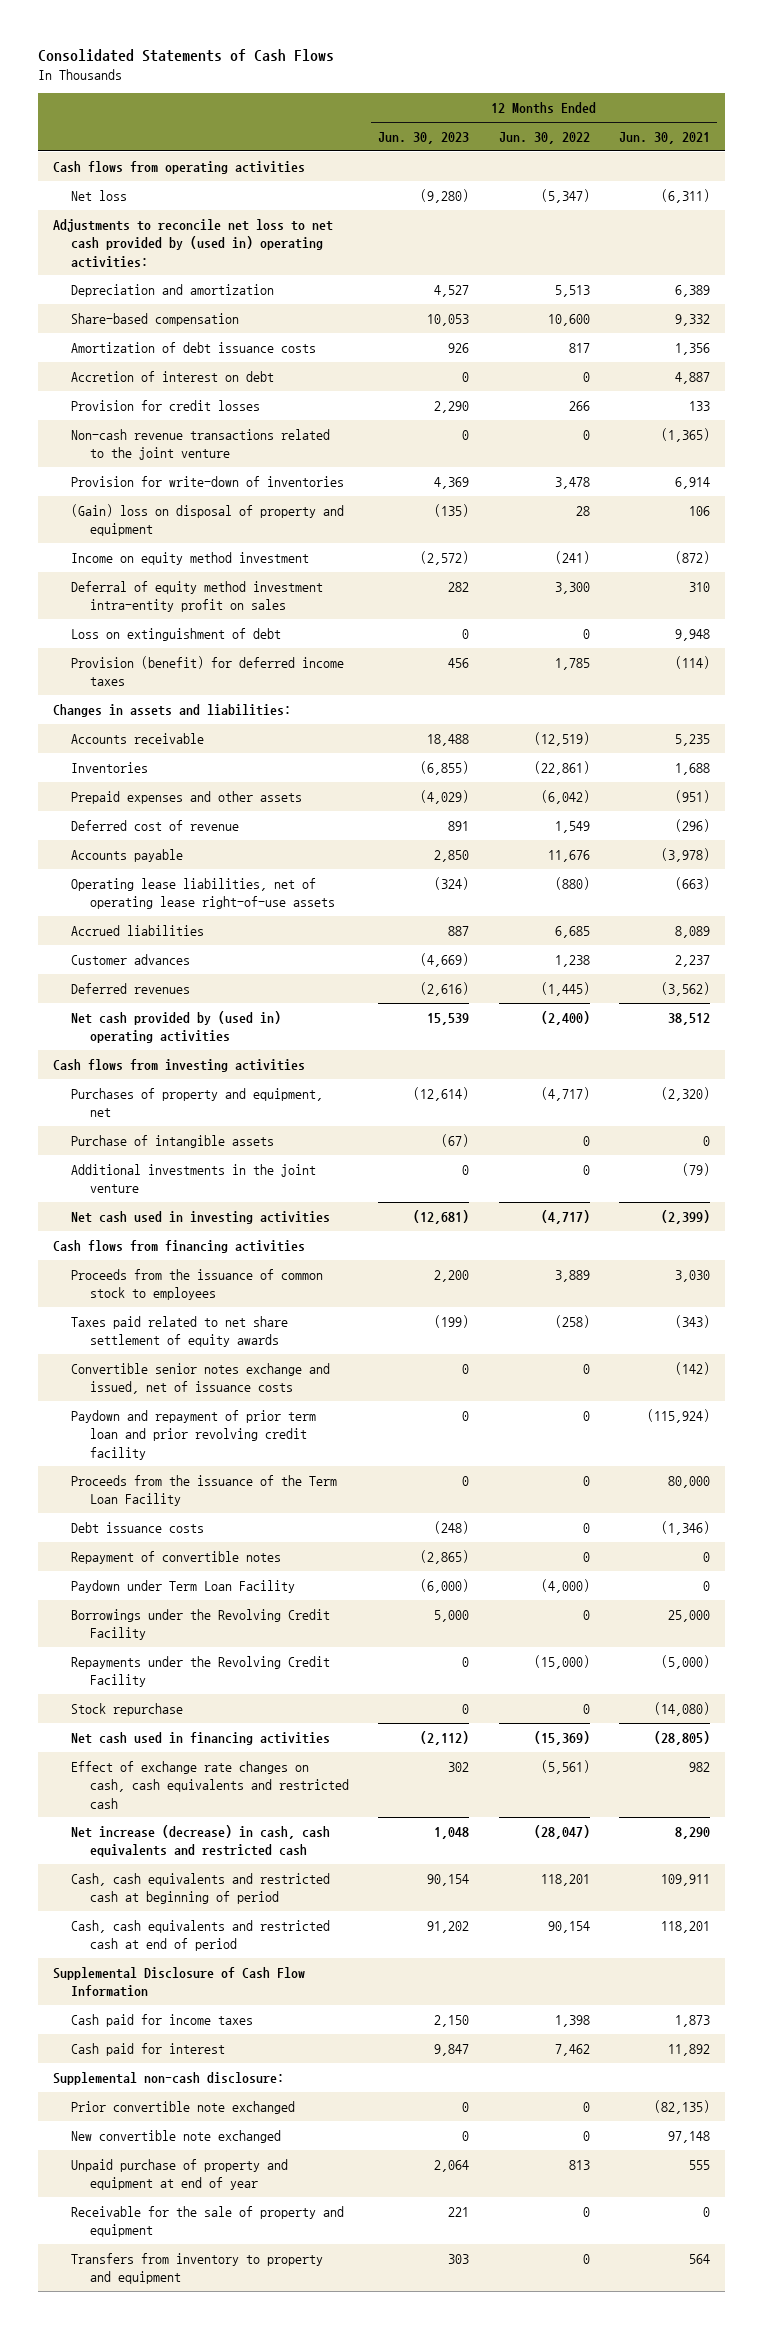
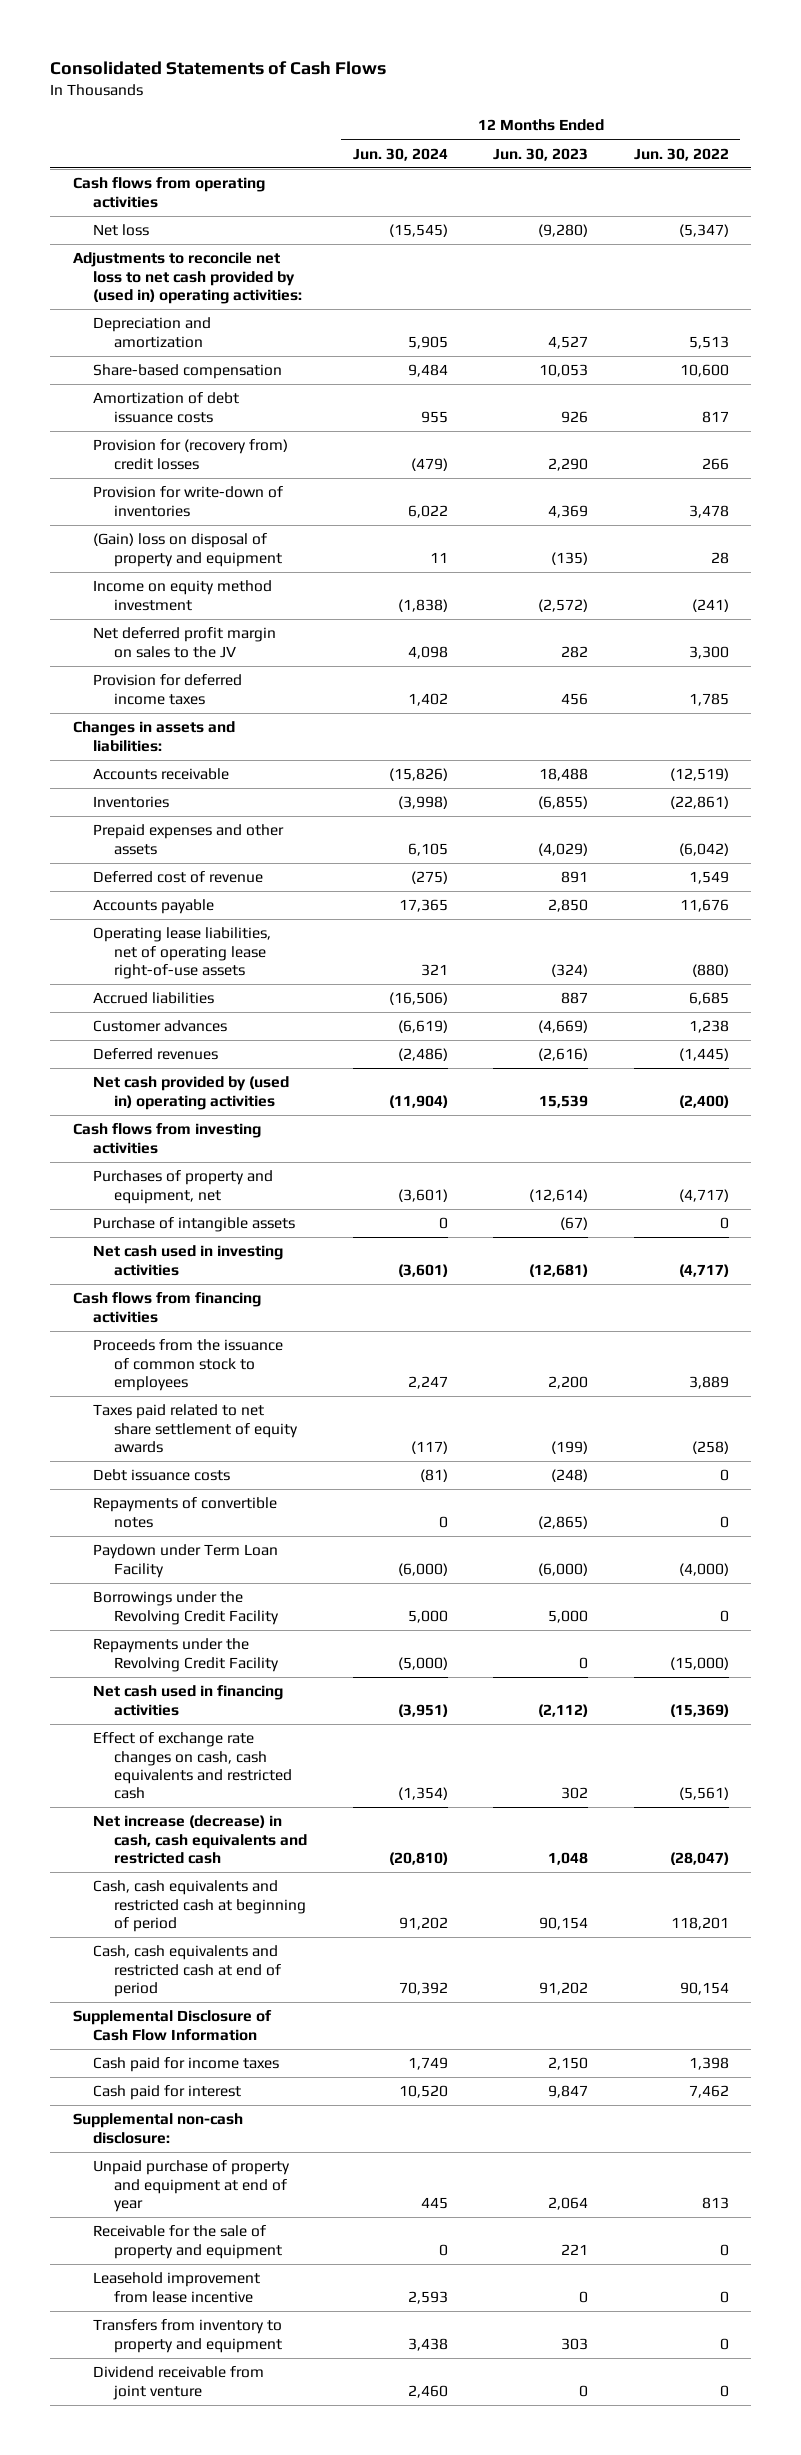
[618,132,710,145] Jun. 30, 2021 -> none
none -> [352,147,448,161] Jun. 30, 2024
[71,370,275,382] Accretion of interest on debt -> none
[71,428,331,461] Non-cash revenue transactions related to the joint venture -> none
[71,399,261,411] Provision for credit losses -> [93,439,289,470] Provision for (recovery from) credit losses
[71,627,282,641] Loss on extinguishment of debt -> none
[71,580,324,613] Deferral of equity method investment intra-entity profit on sales -> [93,627,277,658] Net deferred profit margin on sales to the JV
[71,655,345,687] Provision (benefit) for deferred income taxes -> [93,674,243,705] Provision for deferred income taxes
[71,1163,317,1194] Additional investments in the joint venture -> none
[71,1362,331,1395] Convertible senior notes exchange and issued, net of issuance costs -> none
[71,1409,317,1460] Paydown and repayment of prior term loan and prior revolving credit facility -> none
[71,1474,338,1507] Proceeds from the issuance of the Term Loan Facility -> none
[71,1550,282,1564] Repayment of convertible notes -> [93,1497,278,1528] Repayments of convertible notes
[71,1702,184,1716] Stock repurchase -> none
[71,2100,296,2114] Prior convertible note exchanged -> none
[71,2129,282,2143] New convertible note exchanged -> none
none -> [93,2272,261,2303] Leasehold improvement from lease incentive
none -> [93,2366,265,2400] Dividend receivable from joint venture

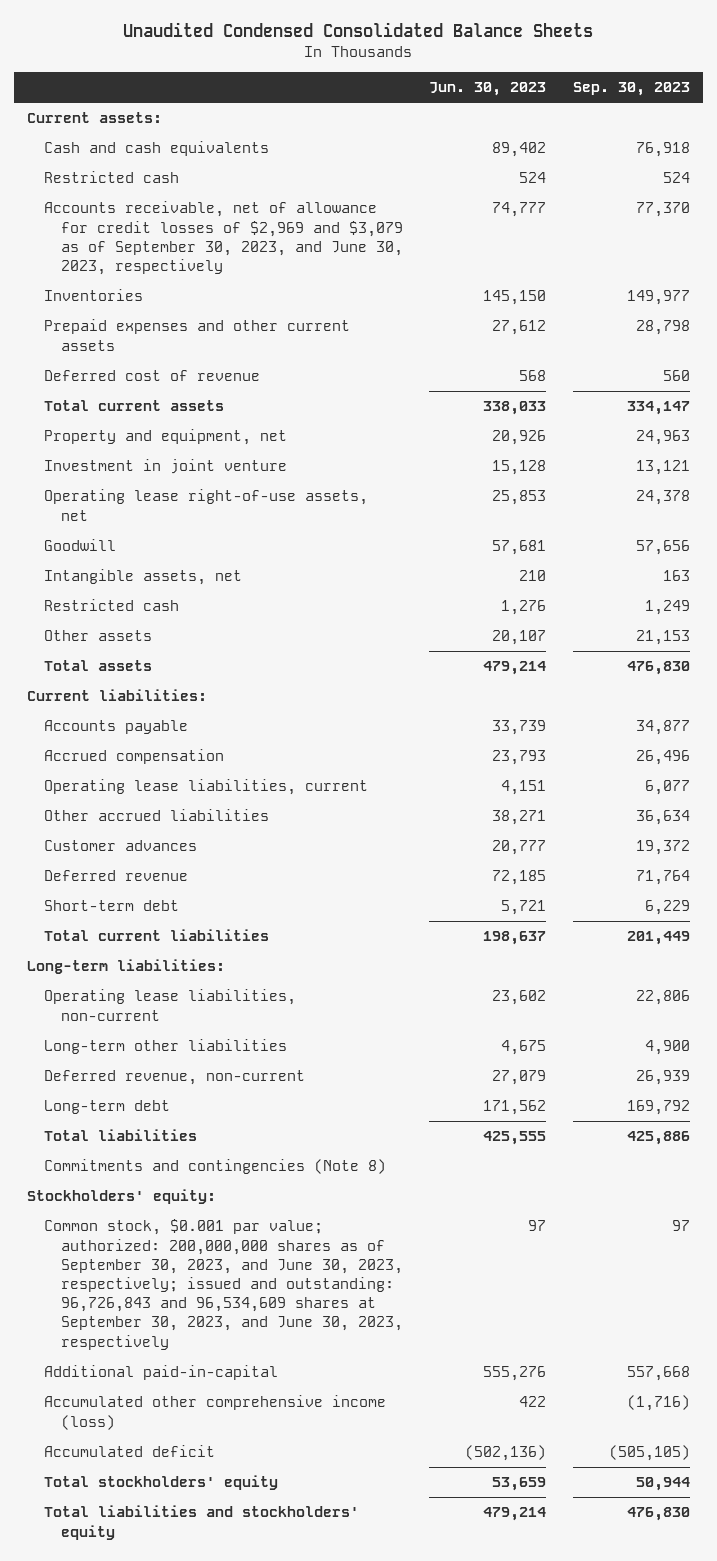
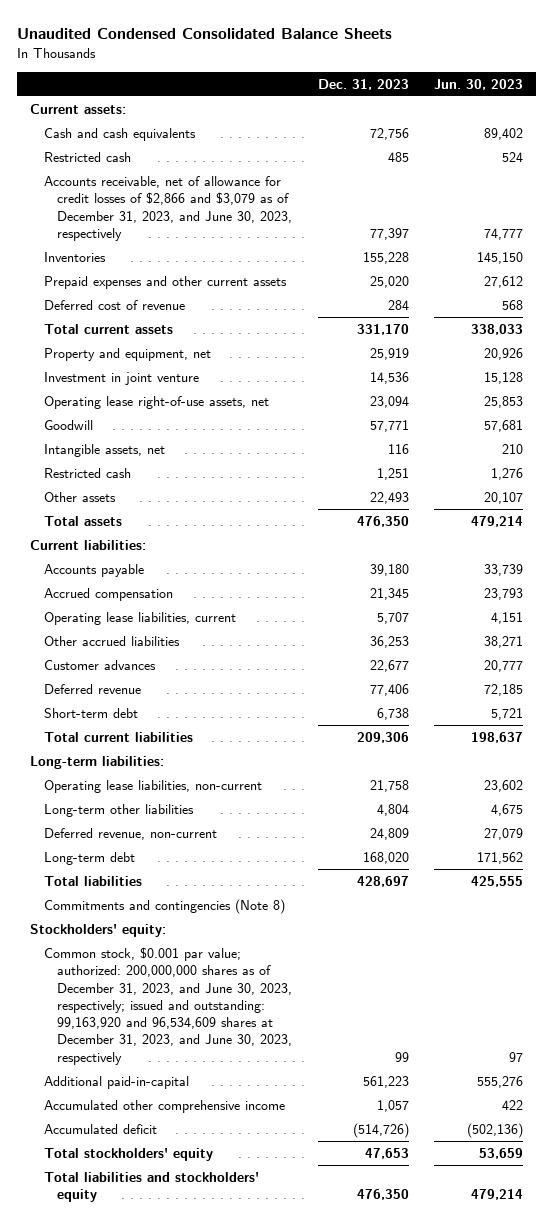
[572,82,690,97] Sep. 30, 2023 -> none
none -> [317,78,409,90] Dec. 31, 2023
[43,201,403,276] Accounts receivable, net of allowance for credit losses of $2,969 and $3,079 as of September 30, 2023, and June 30, 2023, respectively -> [43,175,292,241] Accounts receivable, net of allowance for credit losses of $2,866 and $3,079 as of December 31, 2023, and June 30, 2023, respectively
[43,1219,403,1350] Common stock, $0.001 par value; authorized: 200,000,000 shares as of September 30, 2023, and June 30, 2023, respectively; issued and outstanding: 96,726,843 and 96,534,609 shares at September 30, 2023, and June 30, 2023, respectively -> [43,946,292,1065] Common stock, $0.001 par value; authorized: 200,000,000 shares as of December 31, 2023, and June 30, 2023, respectively; issued and outstanding: 99,163,920 and 96,534,609 shares at December 31, 2023, and June 30, 2023, respectively
[43,1395,386,1430] Accumulated other comprehensive income (loss) -> [43,1099,285,1113] Accumulated other comprehensive income

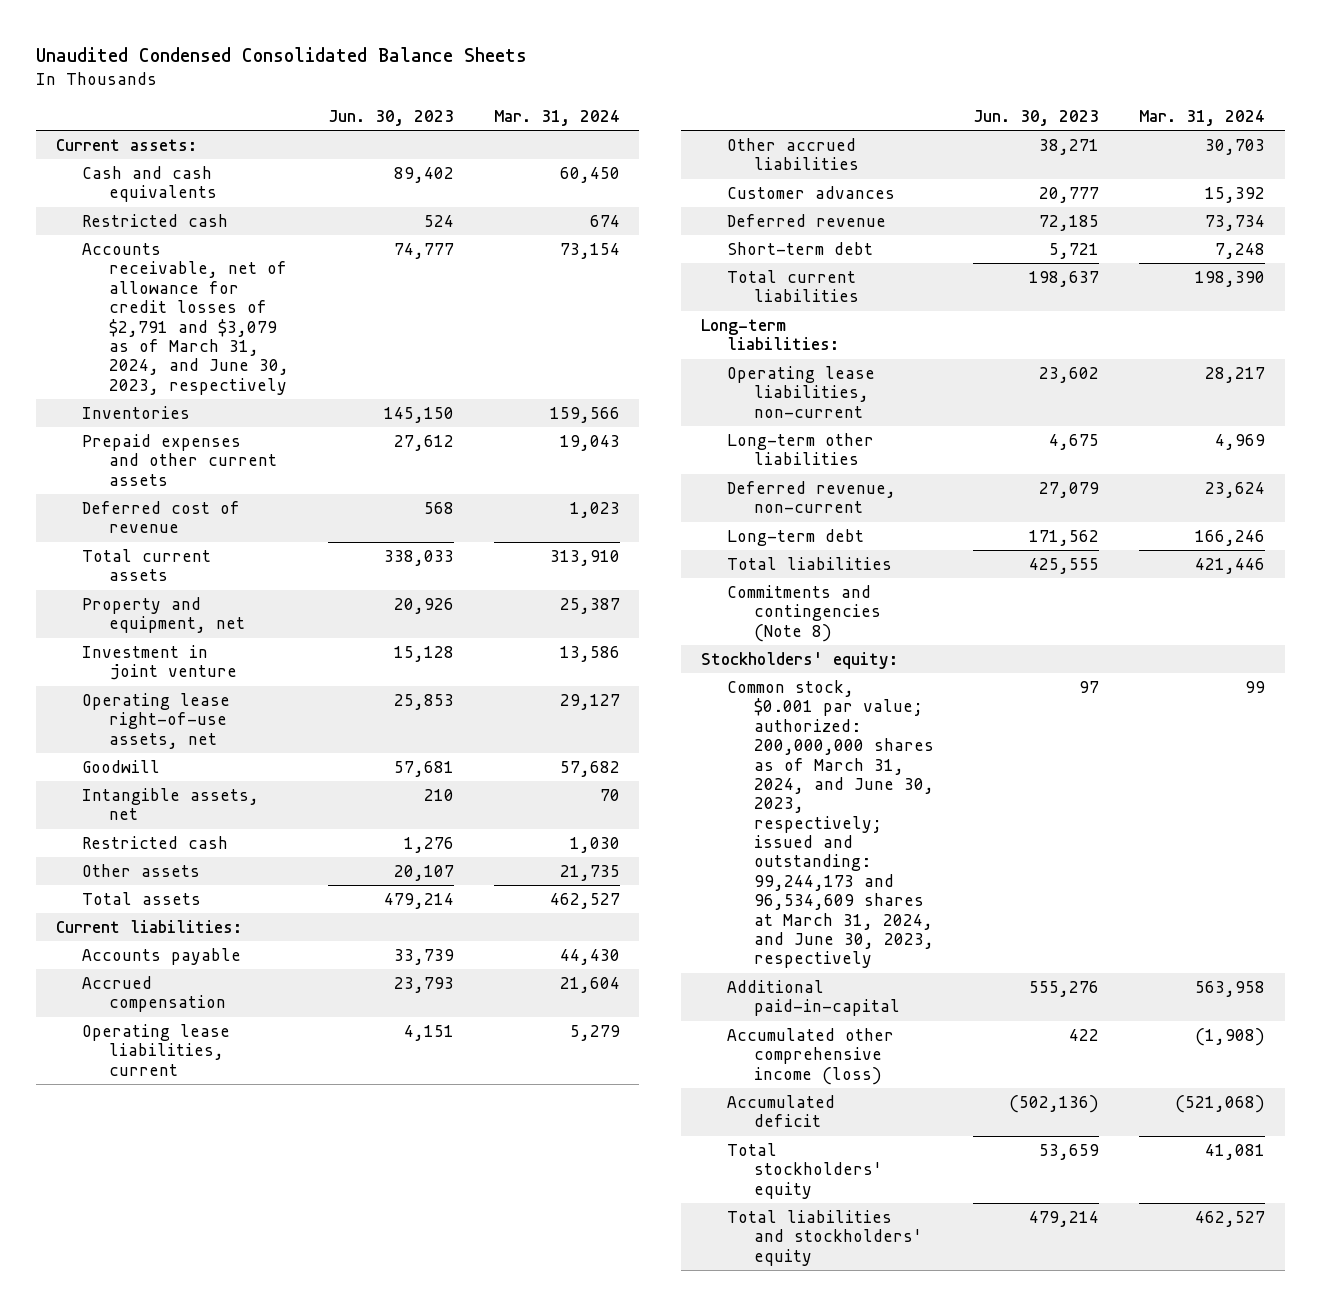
[317,78,409,90] Dec. 31, 2023 -> none
none -> [493,109,620,126] Mar. 31, 2024
[43,175,292,241] Accounts receivable, net of allowance for credit losses of $2,866 and $3,079 as of December 31, 2023, and June 30, 2023, respectively -> [82,243,289,395] Accounts receivable, net of allowance for credit losses of $2,791 and $3,079 as of March 31, 2024, and June 30, 2023, respectively
[43,946,292,1065] Common stock, $0.001 par value; authorized: 200,000,000 shares as of December 31, 2023, and June 30, 2023, respectively; issued and outstanding: 99,163,920 and 96,534,609 shares at December 31, 2023, and June 30, 2023, respectively -> [727,680,934,969] Common stock, $0.001 par value; authorized: 200,000,000 shares as of March 31, 2024, and June 30, 2023, respectively; issued and outstanding: 99,244,173 and 96,534,609 shares at March 31, 2024, and June 30, 2023, respectively
[43,1099,285,1113] Accumulated other comprehensive income -> [727,1028,895,1085] Accumulated other comprehensive income (loss)

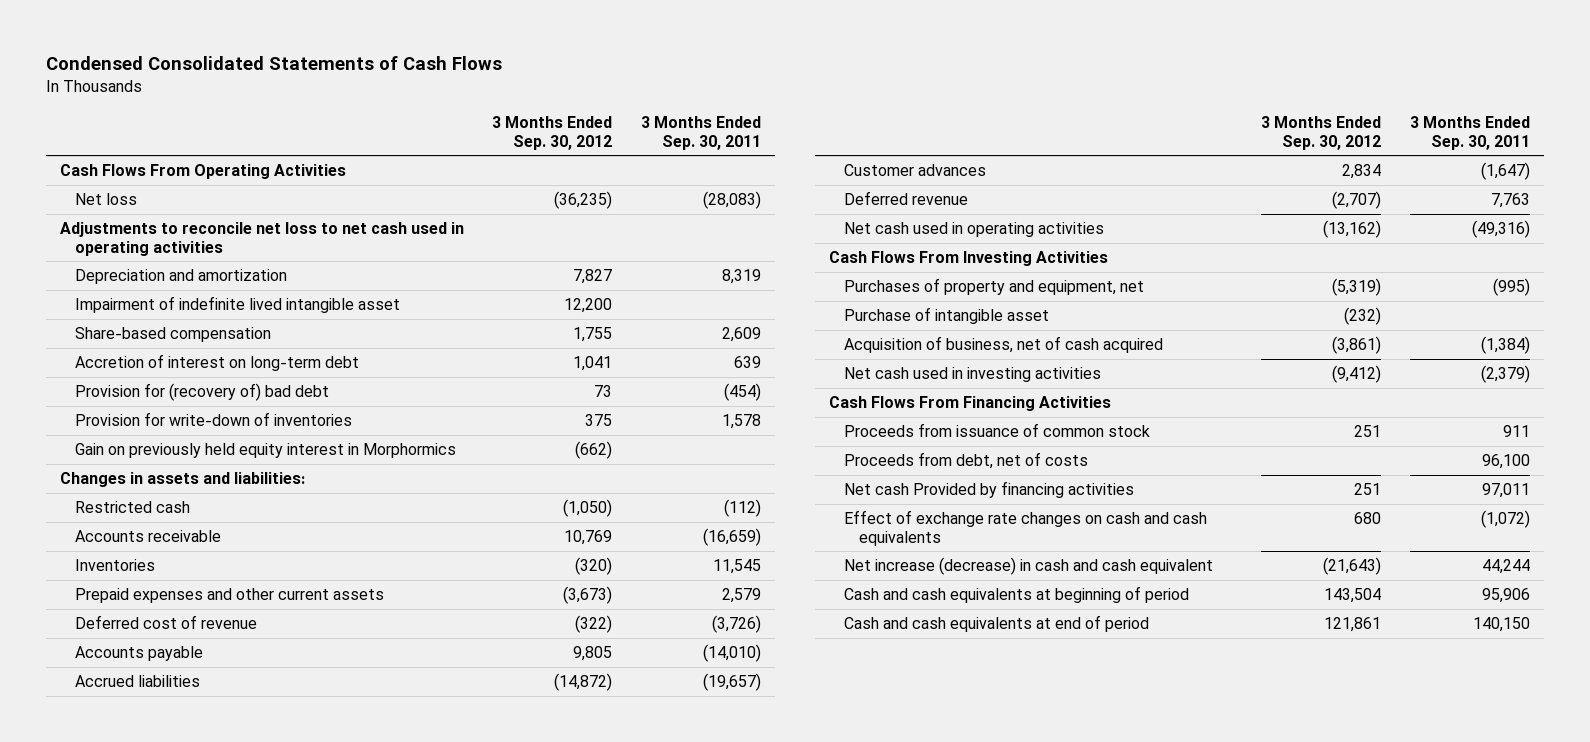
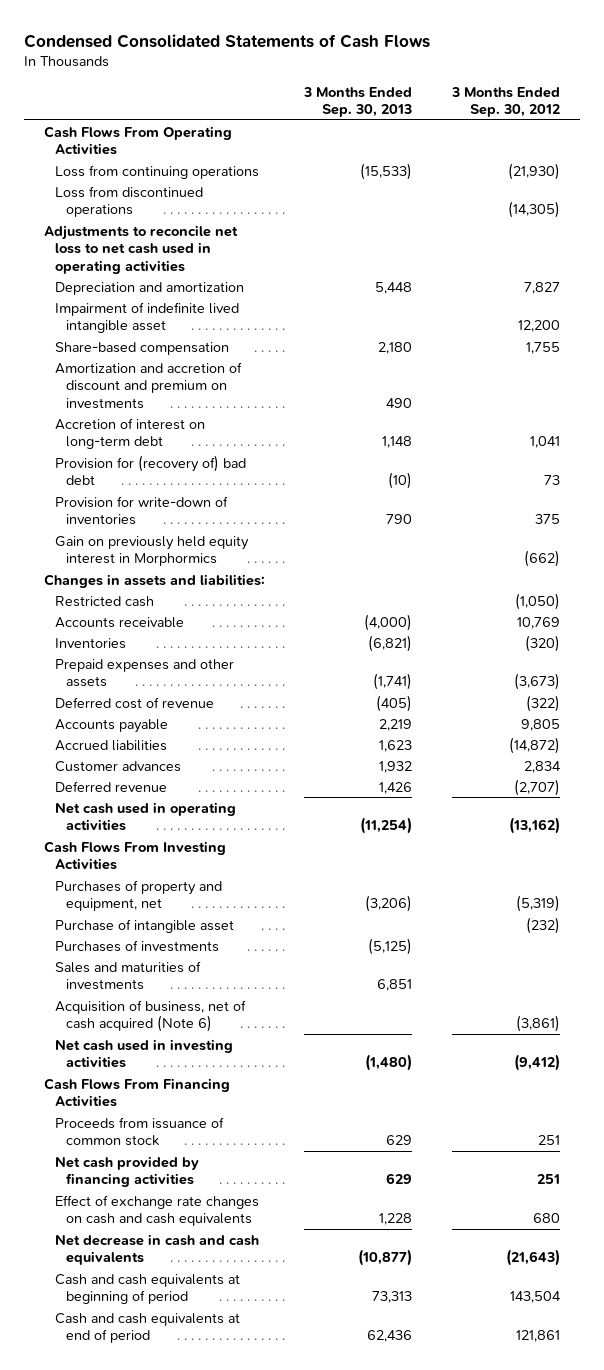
[640,115,761,150] 3 Months Ended Sep. 30, 2011 -> none
none -> [303,86,413,118] 3 Months Ended Sep. 30, 2013
[74,193,137,206] Net loss -> none
none -> [55,164,260,179] Loss from continuing operations
none -> [55,185,204,218] Loss from discontinued operations
none -> [55,361,243,409] Amortization and accretion of discount and premium on investments
[74,588,384,604] Prepaid expenses and other current assets -> [55,658,235,688] Prepaid expenses and other assets
none -> [55,939,220,952] Purchases of investments
none -> [55,960,202,991] Sales and maturities of investments
[844,336,1164,354] Acquisition of business, net of cash acquired -> [55,999,247,1033] Acquisition of business, net of cash acquired (Note 6)
[844,452,1089,470] Proceeds from debt, net of costs -> none
[844,481,1135,499] Net cash Provided by financing activities -> [55,1155,200,1188] Net cash provided by financing activities
[844,557,1214,576] Net increase (decrease) in cash and cash equivalent -> [55,1233,260,1266] Net decrease in cash and cash equivalents

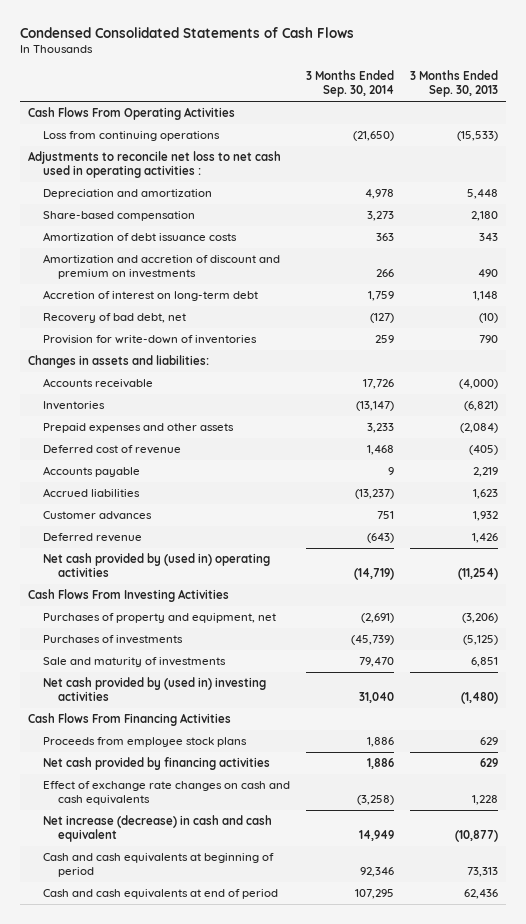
[450,86,560,118] 3 Months Ended Sep. 30, 2012 -> none
none -> [306,70,395,98] 3 Months Ended Sep. 30, 2014
[55,185,204,218] Loss from discontinued operations -> none
[43,224,238,274] Adjustments to reconcile net loss to net cash used in operating activities -> [27,151,281,179] Adjustments to reconcile net loss to net cash used in operating activities :
[55,301,240,334] Impairment of indefinite lived intangible asset -> none
none -> [43,232,238,242] Amortization of debt issuance costs
[55,454,247,486] Provision for (recovery of) bad debt -> [43,313,187,324] Recovery of bad debt, net
[55,535,250,567] Gain on previously held equity interest in Morphormics -> none
[55,595,155,607] Restricted cash -> none
[373,673,413,691] (1,741) -> [460,423,499,434] (2,084)
[55,801,237,832] Net cash used in operating activities -> [43,553,271,578] Net cash provided by (used in) operating activities
[55,918,235,933] Purchase of intangible asset -> none
[55,999,247,1033] Acquisition of business, net of cash acquired (Note 6) -> none
[55,960,202,991] Sales and maturities of investments -> [43,657,227,668] Sale and maturity of investments
[55,1038,234,1069] Net cash used in investing activities -> [43,677,267,702] Net cash provided by (used in) investing activities
[55,1116,225,1147] Proceeds from issuance of common stock -> [43,737,248,748] Proceeds from employee stock plans
[55,1233,260,1266] Net decrease in cash and cash equivalents -> [43,815,273,843] Net increase (decrease) in cash and cash equivalent

